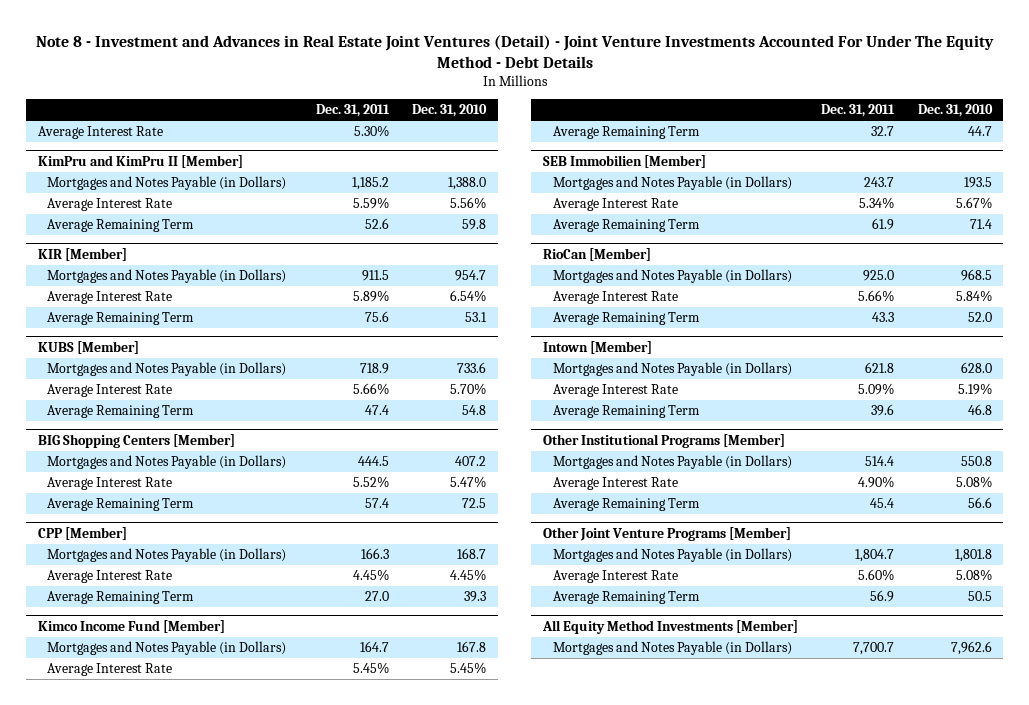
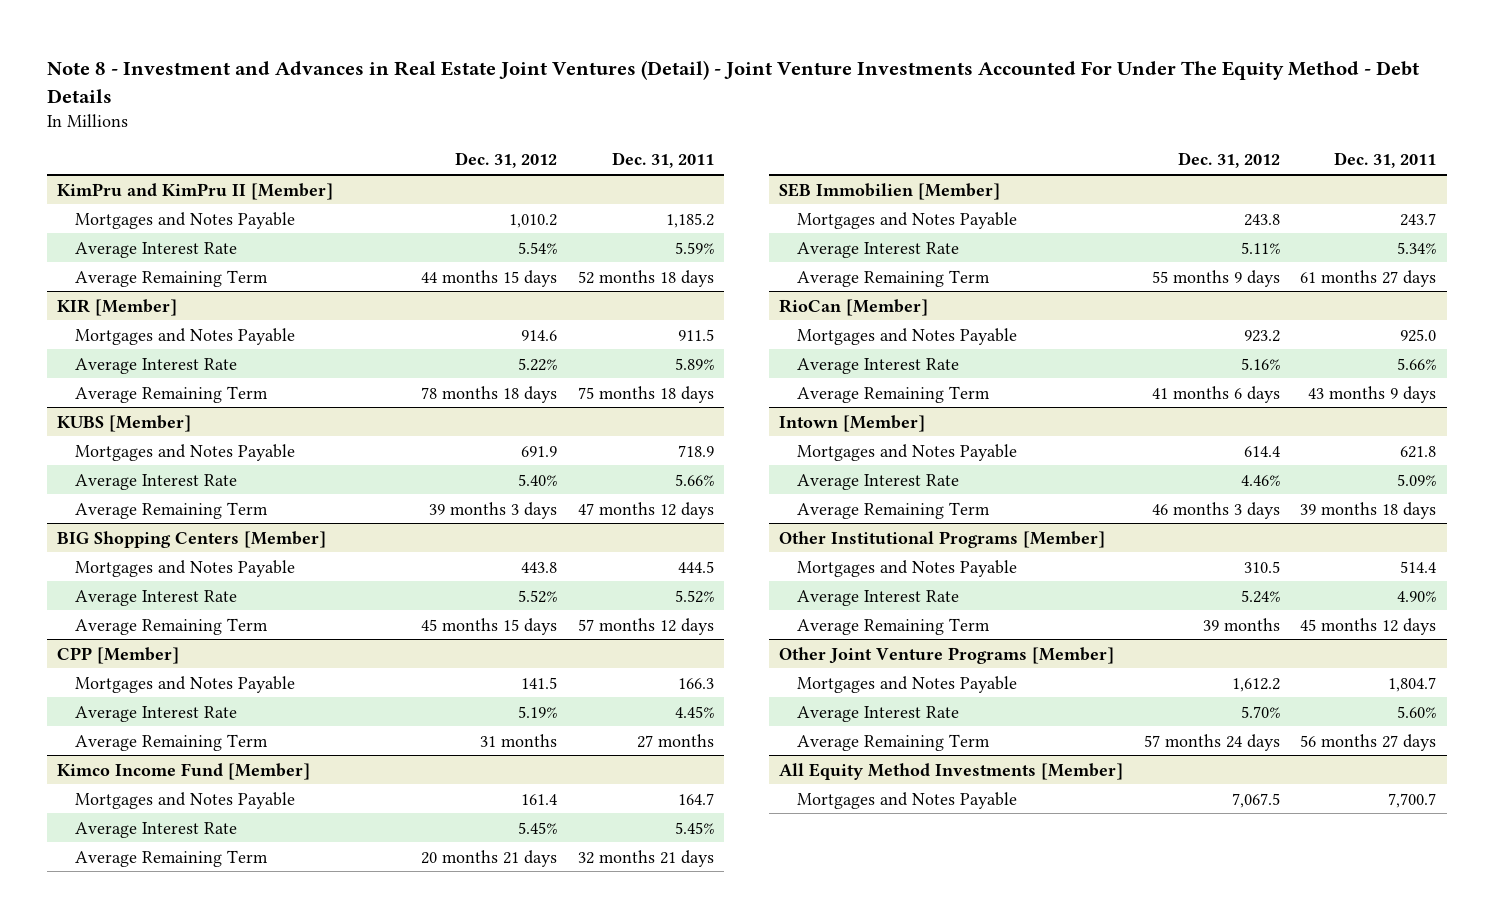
[412,104,488,118] Dec. 31, 2010 -> none
none -> [455,152,558,169] Dec. 31, 2012
[37,126,163,140] Average Interest Rate -> none
[47,176,287,191] Mortgages and Notes Payable (in Dollars) -> [74,211,295,229] Mortgages and Notes Payable
[365,218,390,230] 52.6 -> [577,269,714,287] 52 months 18 days
[47,269,287,284] Mortgages and Notes Payable (in Dollars) -> [74,327,295,345] Mortgages and Notes Payable
[365,311,390,323] 75.6 -> [577,385,714,403] 75 months 18 days
[47,362,287,377] Mortgages and Notes Payable (in Dollars) -> [74,443,295,461] Mortgages and Notes Payable
[365,405,390,416] 47.4 -> [577,501,714,519] 47 months 12 days
[47,455,287,470] Mortgages and Notes Payable (in Dollars) -> [74,559,295,577] Mortgages and Notes Payable
[365,498,390,509] 57.4 -> [577,617,714,635] 57 months 12 days
[47,548,287,563] Mortgages and Notes Payable (in Dollars) -> [74,675,295,693] Mortgages and Notes Payable
[365,591,390,602] 27.0 -> [636,733,714,748] 27 months
[47,641,287,656] Mortgages and Notes Payable (in Dollars) -> [74,791,295,809] Mortgages and Notes Payable
[871,126,895,137] 32.7 -> [577,849,714,867] 32 months 21 days
[552,176,792,191] Mortgages and Notes Payable (in Dollars) -> [797,211,1018,229] Mortgages and Notes Payable
[872,218,895,231] 61.9 -> [1300,269,1437,287] 61 months 27 days
[552,269,792,284] Mortgages and Notes Payable (in Dollars) -> [797,327,1018,345] Mortgages and Notes Payable
[872,312,895,323] 43.3 -> [1308,385,1437,403] 43 months 9 days
[552,362,792,377] Mortgages and Notes Payable (in Dollars) -> [797,443,1018,461] Mortgages and Notes Payable
[871,404,895,417] 39.6 -> [1300,501,1437,519] 39 months 18 days
[552,455,792,470] Mortgages and Notes Payable (in Dollars) -> [797,559,1018,577] Mortgages and Notes Payable
[870,498,895,509] 45.4 -> [1300,617,1437,635] 45 months 12 days
[552,548,792,563] Mortgages and Notes Payable (in Dollars) -> [797,675,1018,693] Mortgages and Notes Payable
[870,590,895,603] 56.9 -> [1300,733,1437,751] 56 months 27 days
[552,641,792,656] Mortgages and Notes Payable (in Dollars) -> [797,791,1018,809] Mortgages and Notes Payable

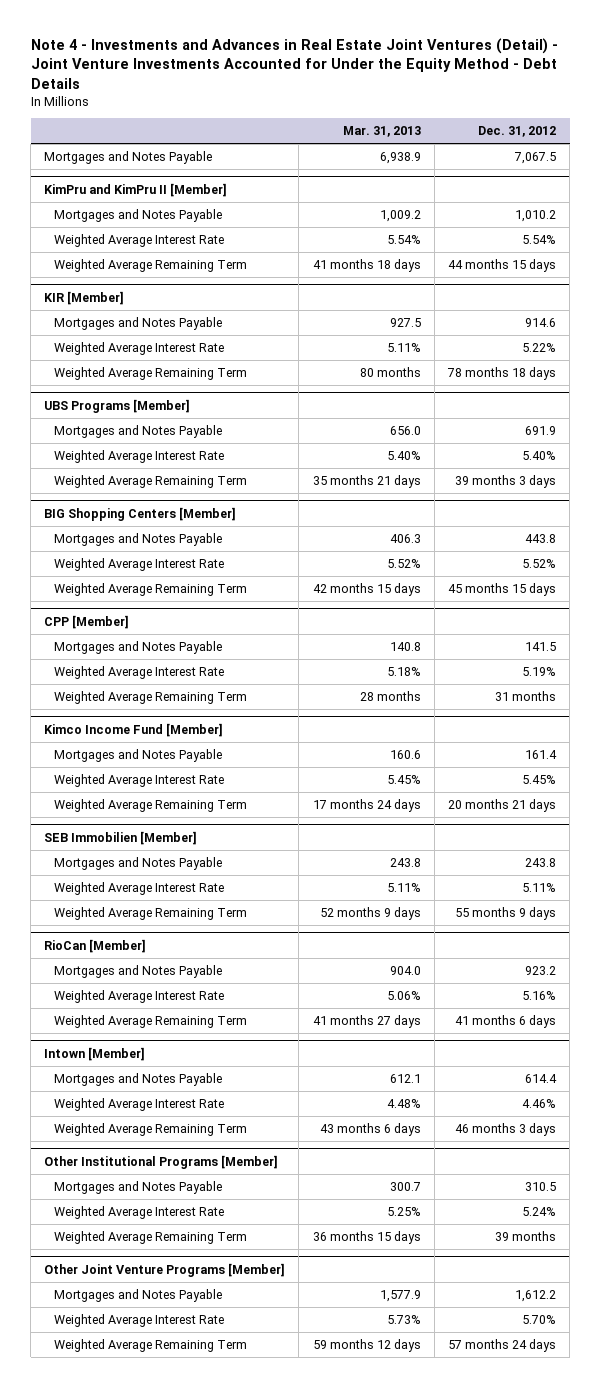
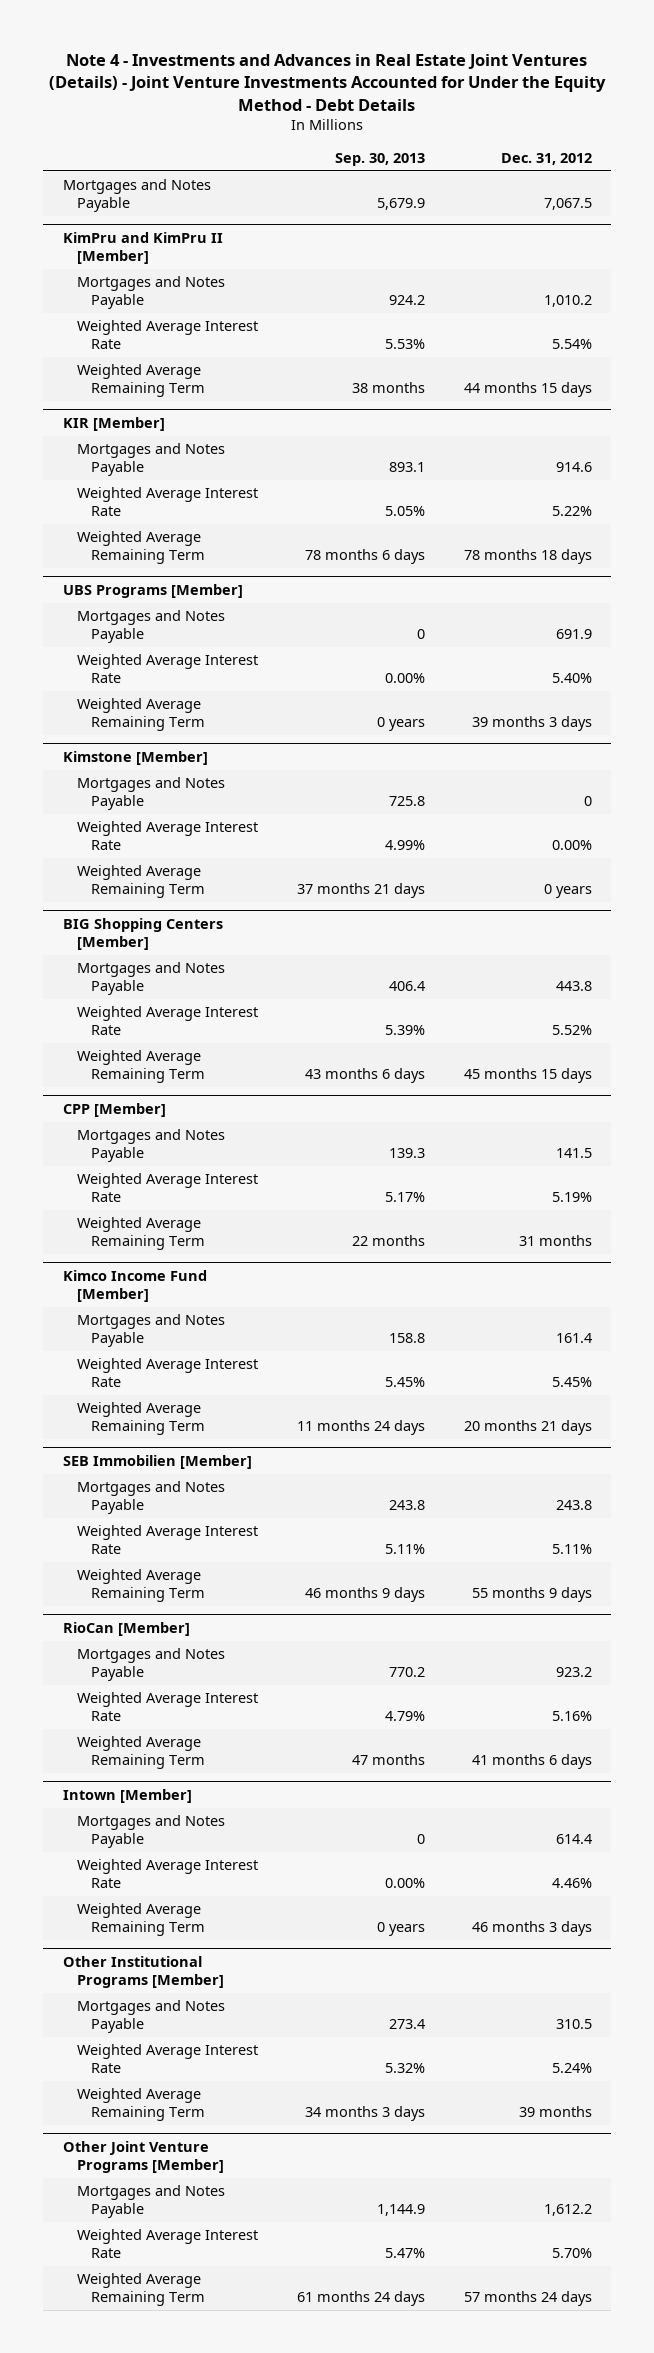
[30,37,558,89] Note 4 - Investments and Advances in Real Estate Joint Ventures (Detail) - Joint Venture Investments Accounted for Under the Equity Method - Debt Details -> [49,53,607,111] Note 4 - Investments and Advances in Real Estate Joint Ventures (Details) - Joint Venture Investments Accounted for Under the Equity Method - Debt Details
[342,126,421,138] Mar. 31, 2013 -> none
none -> [334,153,425,167] Sep. 30, 2013
none -> [62,751,208,766] Kimstone [Member]
none -> [76,777,225,810] Mortgages and Notes Payable
none -> [76,821,258,850] Weighted Average Interest Rate
none -> [76,865,205,898] Weighted Average Remaining Term

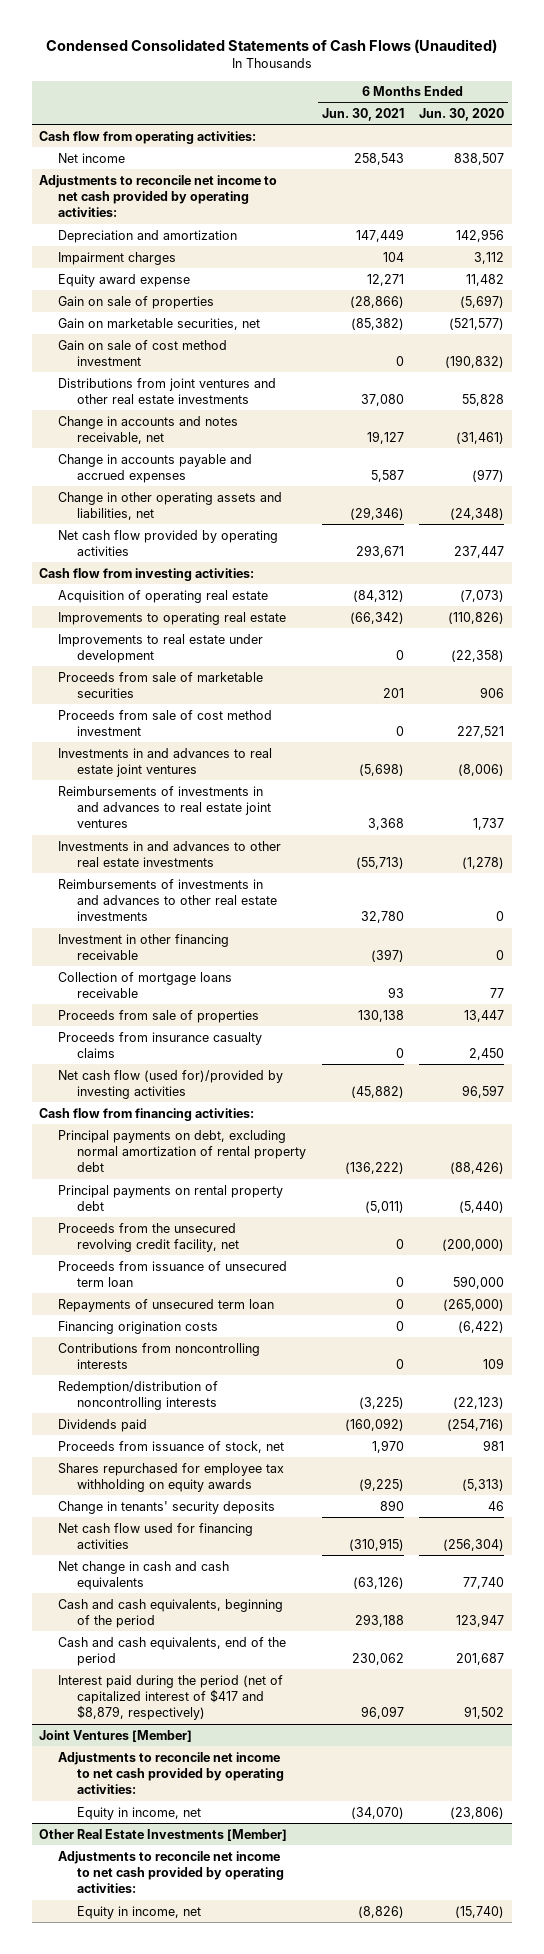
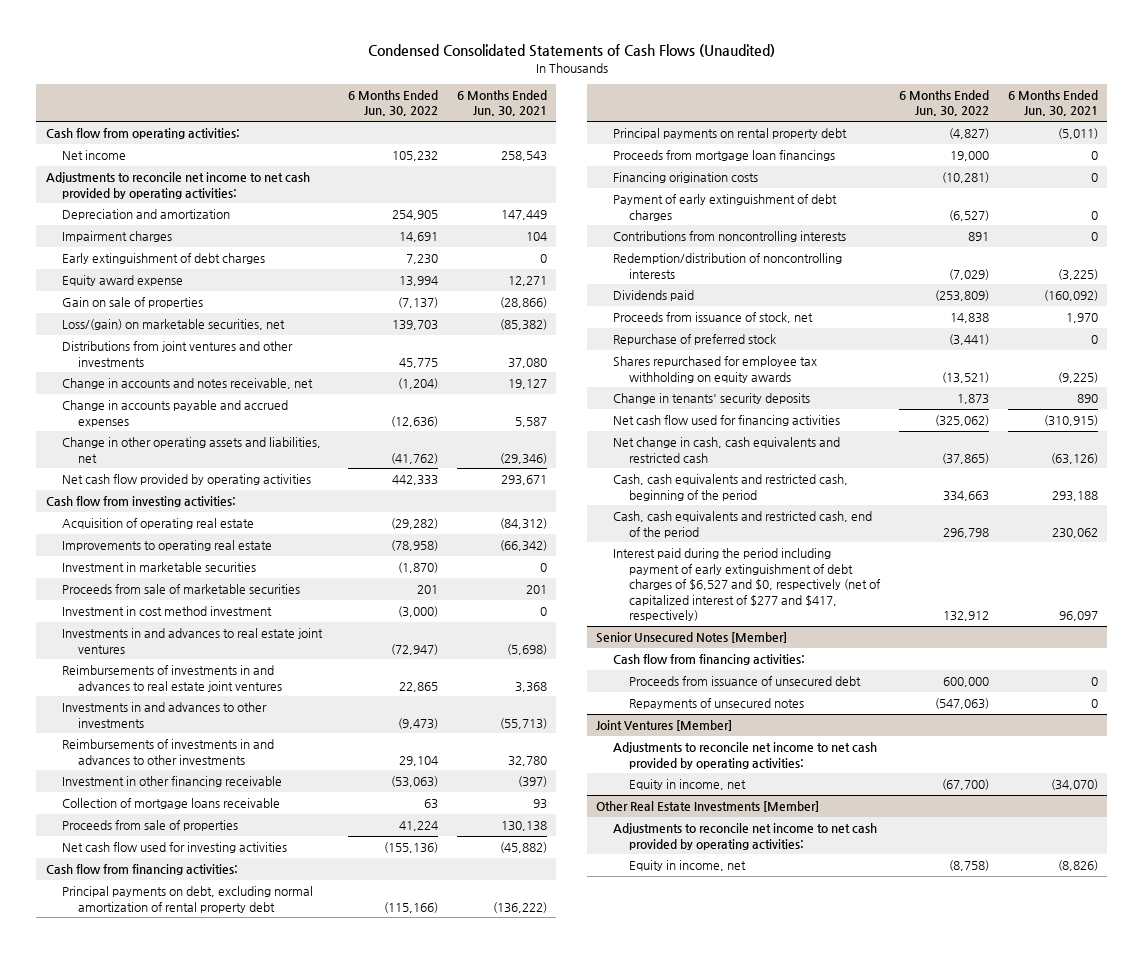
[419,108,505,122] Jun. 30, 2020 -> none
none -> [347,89,438,117] 6 Months Ended Jun. 30, 2022
none -> [61,253,265,265] Early extinguishment of debt charges
[58,339,228,366] Gain on sale of cost method investment -> none
[58,317,261,330] Gain on marketable securities, net -> [61,319,285,331] Loss/(gain) on marketable securities, net
[58,377,277,404] Distributions from joint ventures and other real estate investments -> [61,341,293,367] Distributions from joint ventures and other investments
[58,633,264,663] Improvements to real estate under development -> none
none -> [61,562,256,573] Investment in marketable securities
[58,709,273,736] Proceeds from sale of cost method investment -> none
none -> [61,606,272,617] Investment in cost method investment
[58,840,282,867] Investments in and advances to other real estate investments -> [61,702,267,728] Investments in and advances to other investments
[58,878,278,922] Reimbursements of investments in and advances to other real estate investments -> [61,739,274,765] Reimbursements of investments in and advances to other investments
[58,1031,263,1058] Proceeds from insurance casualty claims -> none
[58,1069,284,1099] Net cash flow (used for)/provided by investing activities -> [61,842,287,854] Net cash flow used for investing activities
[58,1222,240,1252] Proceeds from the unsecured revolving credit facility, net -> none
[58,1260,288,1287] Proceeds from issuance of unsecured term loan -> none
[58,1298,275,1312] Repayments of unsecured term loan -> none
none -> [612,150,835,162] Proceeds from mortgage loan financings
none -> [612,194,837,221] Payment of early extinguishment of debt charges
none -> [612,334,776,346] Repurchase of preferred stock
[58,1560,230,1590] Net change in cash and cash equivalents -> [612,437,840,463] Net change in cash, cash equivalents and restricted cash
[58,1598,284,1628] Cash and cash equivalents, beginning of the period -> [612,474,848,501] Cash, cash equivalents and restricted cash, beginning of the period
[58,1636,287,1666] Cash and cash equivalents, end of the period -> [612,511,872,538] Cash, cash equivalents and restricted cash, end of the period
[58,1674,284,1721] Interest paid during the period (net of capitalized interest of $417 and $8,879, respectively) -> [612,548,881,621] Interest paid during the period including payment of early extinguishment of debt charges of $6,527 and $0, respectively (net of capitalized interest of $277 and $417, respectively)
none -> [596,632,788,644] Senior Unsecured Notes [Member]
none -> [612,654,805,666] Cash flow from financing activities:
none -> [628,676,861,687] Proceeds from issuance of unsecured debt
none -> [628,698,804,710] Repayments of unsecured notes

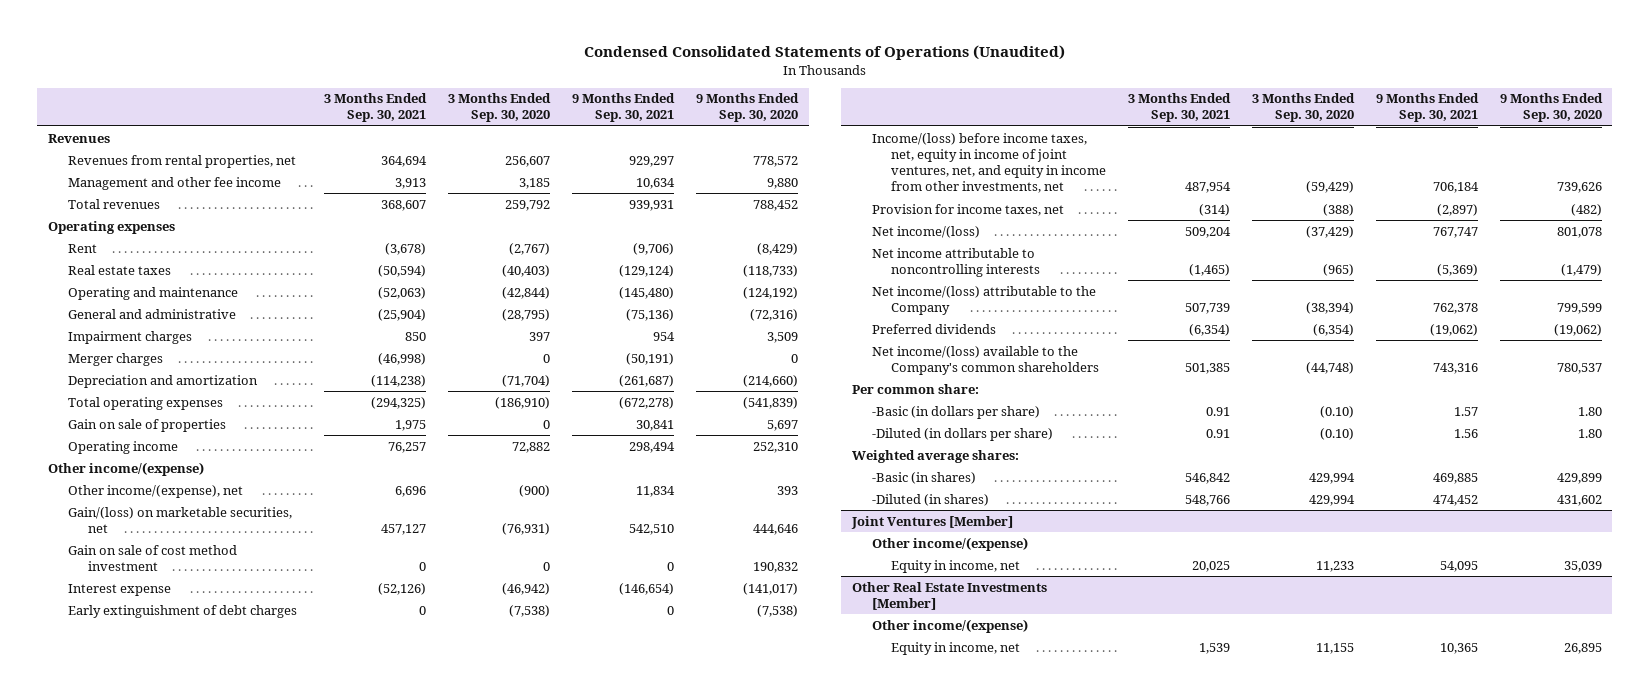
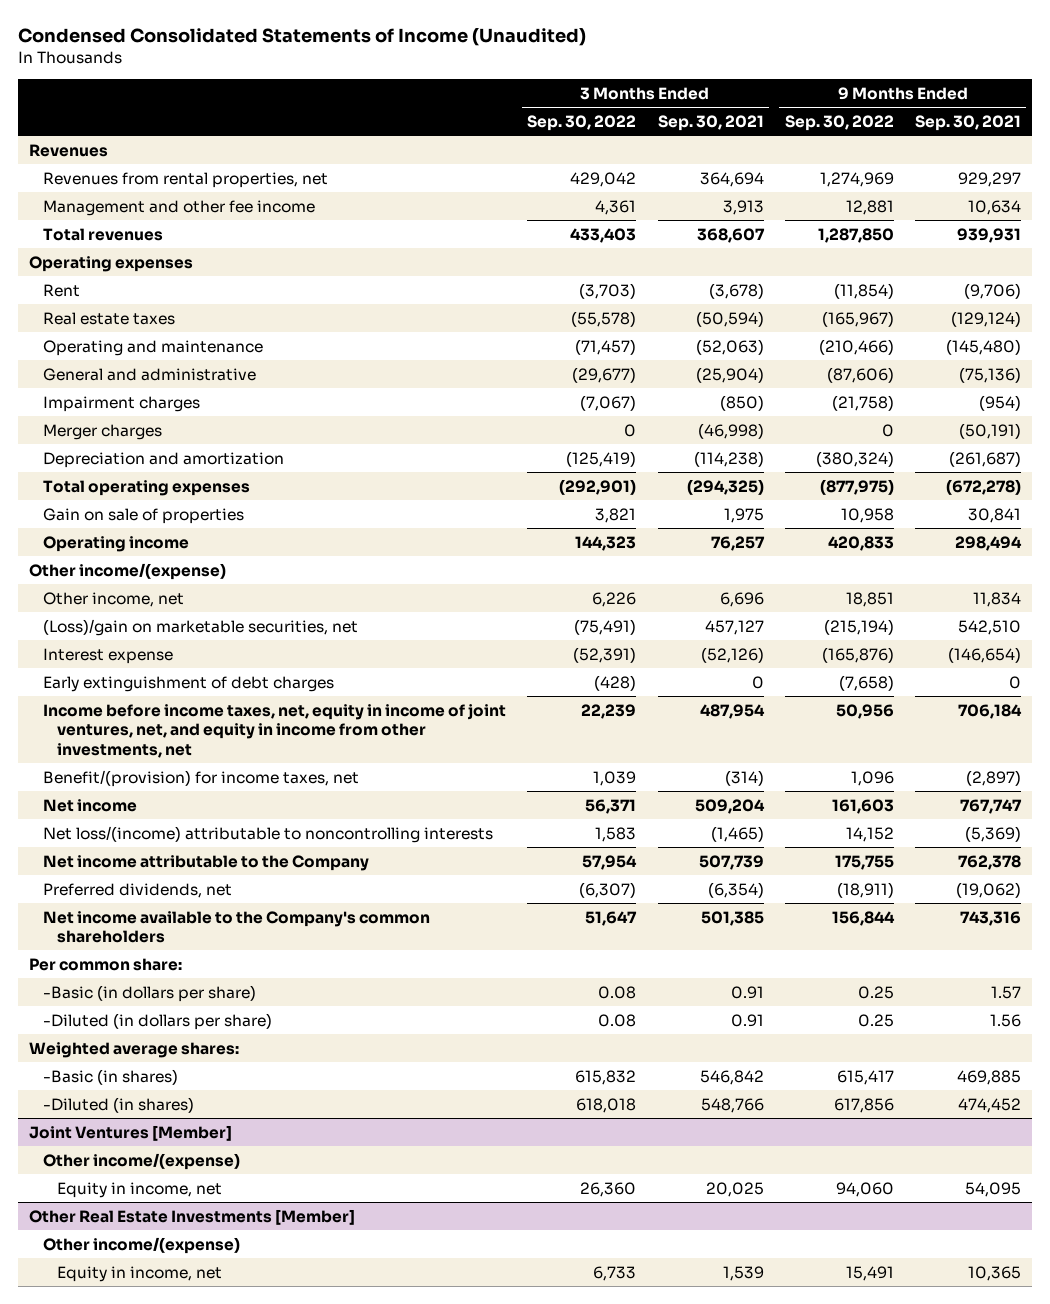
[583,45,1065,61] Condensed Consolidated Statements of Operations (Unaudited) -> [18,28,587,47] Condensed Consolidated Statements of Income (Unaudited)
[448,93,552,123] 3 Months Ended Sep. 30, 2020 -> none
[695,93,799,123] 9 Months Ended Sep. 30, 2020 -> none
none -> [527,114,637,131] Sep. 30, 2022
none -> [784,114,894,131] Sep. 30, 2022
[405,331,427,341] 850 -> [719,394,764,411] (850)
[652,331,675,341] 954 -> [978,394,1021,411] (954)
[67,544,237,571] Gain on sale of cost method investment -> none
[67,484,243,498] Other income/(expense), net -> [43,591,185,607] Other income, net
[67,506,292,533] Gain/(loss) on marketable securities, net -> [43,618,359,636] (Loss)/gain on marketable securities, net
[871,132,1107,194] Income/(loss) before income taxes, net, equity in income of joint ventures, net, and equity in income from other investments, net -> [43,703,507,758] Income before income taxes, net, equity in income of joint ventures, net, and equity in income from other investments, net
[871,203,1064,216] Provision for income taxes, net -> [43,769,360,787] Benefit/(provision) for income taxes, net
[871,225,980,238] Net income/(loss) -> [43,798,138,812] Net income
[871,247,1041,277] Net income attributable to noncontrolling interests -> [43,825,494,843] Net loss/(income) attributable to noncontrolling interests
[871,285,1096,315] Net income/(loss) attributable to the Company -> [43,854,370,871] Net income attributable to the Company
[871,323,996,334] Preferred dividends -> [43,882,233,898] Preferred dividends, net
[871,345,1100,375] Net income/(loss) available to the Company's common shareholders -> [43,910,431,944] Net income available to the Company's common shareholders

